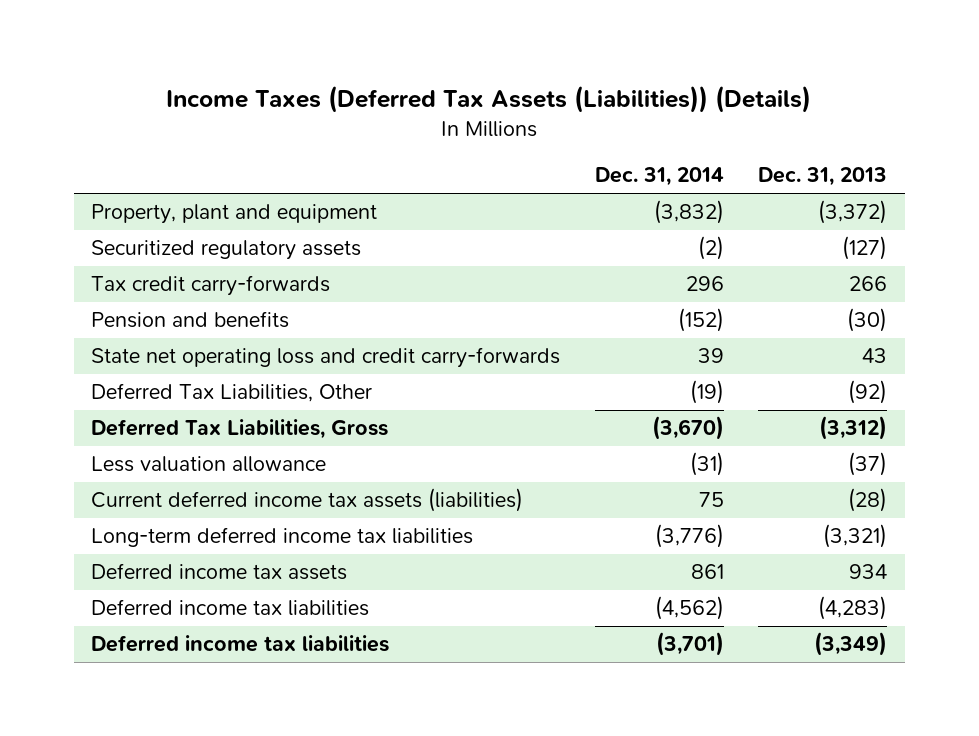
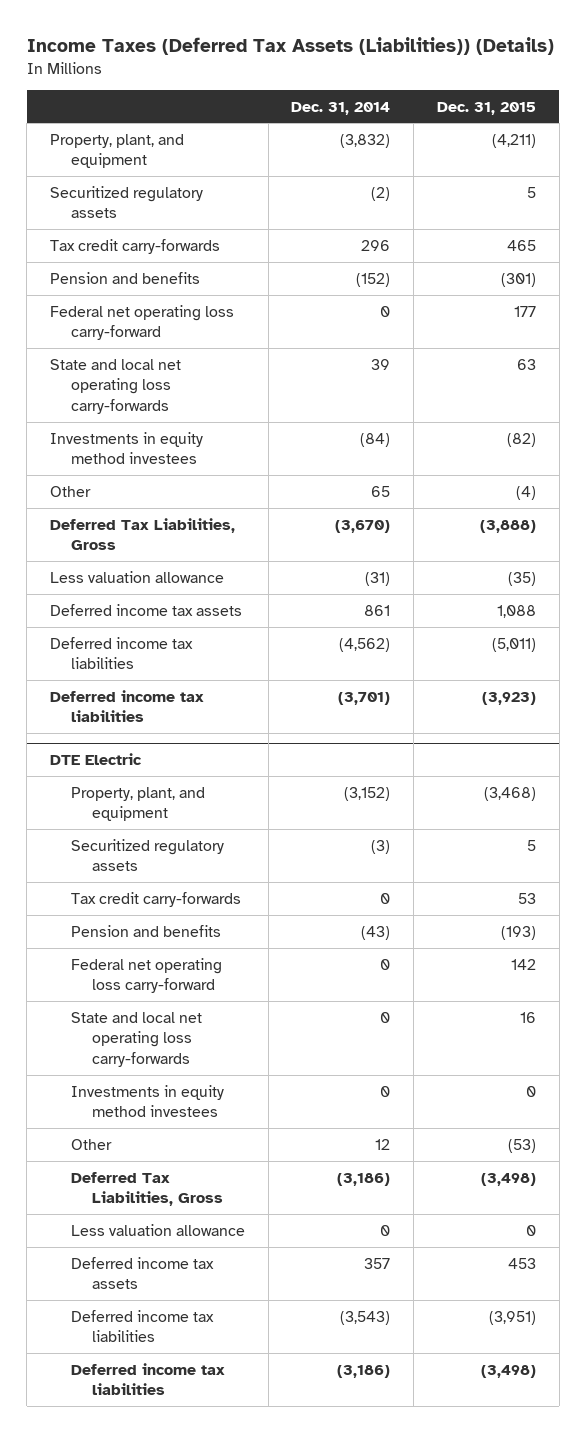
[758,167,888,187] Dec. 31, 2013 -> none
none -> [436,101,536,115] Dec. 31, 2015
[91,204,378,225] Property, plant and equipment -> [50,133,185,169] Property, plant, and equipment
none -> [50,304,235,341] Federal net operating loss carry-forward
[91,347,561,369] State net operating loss and credit carry-forwards -> [50,358,182,414] State and local net operating loss carry-forwards
none -> [50,431,204,465] Investments in equity method investees
[91,383,373,403] Deferred Tax Liabilities, Other -> [50,485,92,497] Other
[689,380,724,405] (19) -> [371,485,391,497] 65
[91,488,524,513] Current deferred income tax assets (liabilities) -> none
[91,527,474,548] Long-term deferred income tax liabilities -> none
none -> [50,753,143,766] DTE Electric
none -> [70,786,205,822] Property, plant, and equipment
none -> [70,838,224,872] Securitized regulatory assets
none -> [70,891,241,907] Tax credit carry-forwards
none -> [70,924,221,937] Pension and benefits
none -> [70,957,222,994] Federal net operating loss carry-forward
none -> [70,1011,202,1067] State and local net operating loss carry-forwards
none -> [70,1084,224,1118] Investments in equity method investees
none -> [70,1138,112,1150] Other
none -> [70,1171,223,1207] Deferred Tax Liabilities, Gross
none -> [70,1223,245,1236] Less valuation allowance
none -> [70,1256,214,1290] Deferred income tax assets
none -> [70,1309,214,1343] Deferred income tax liabilities
none -> [70,1362,225,1396] Deferred income tax liabilities

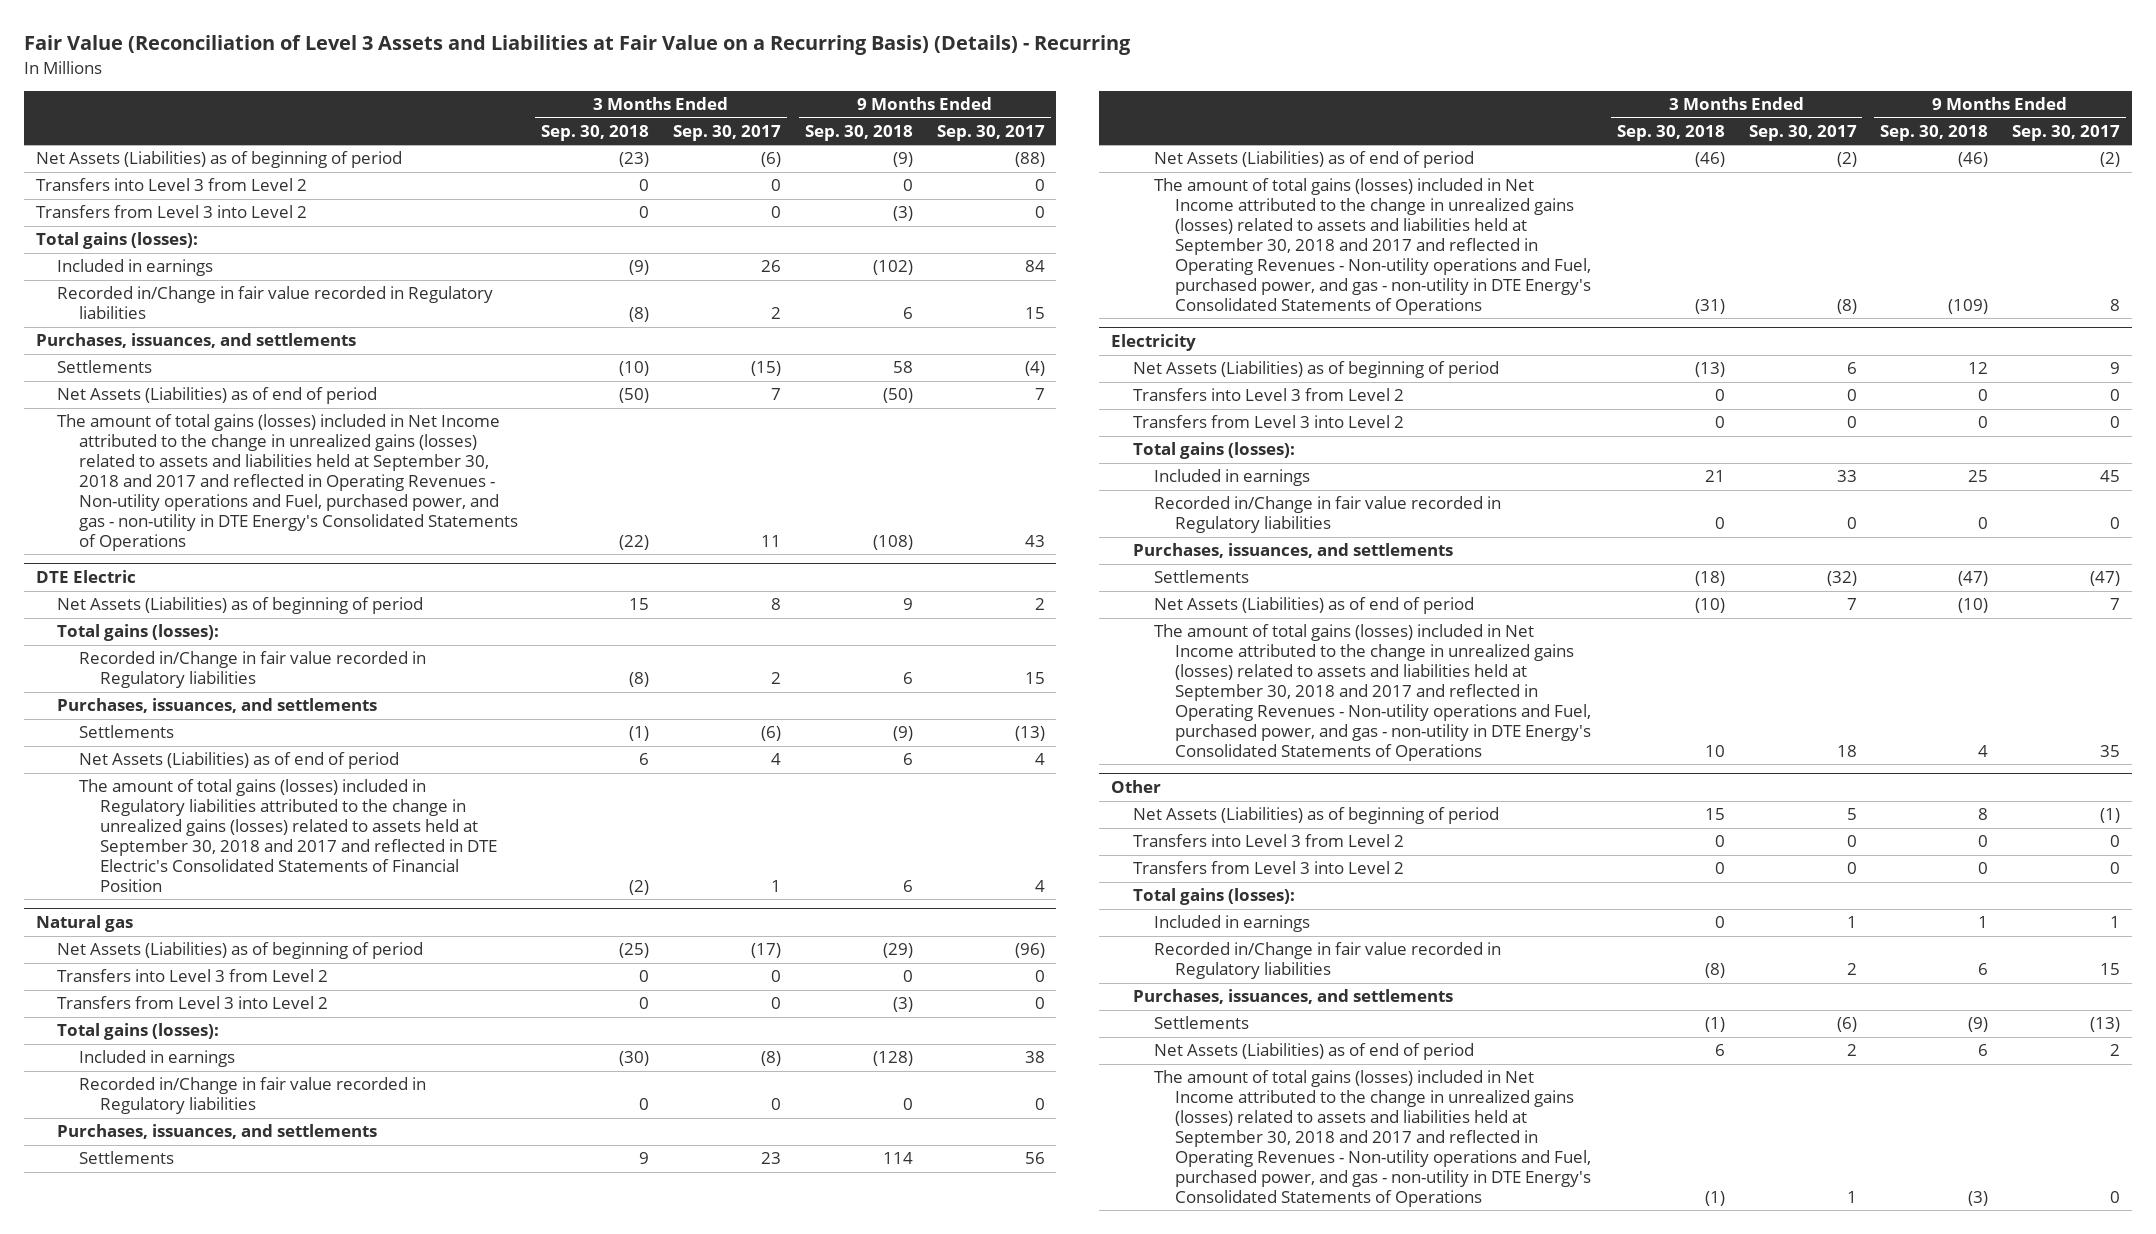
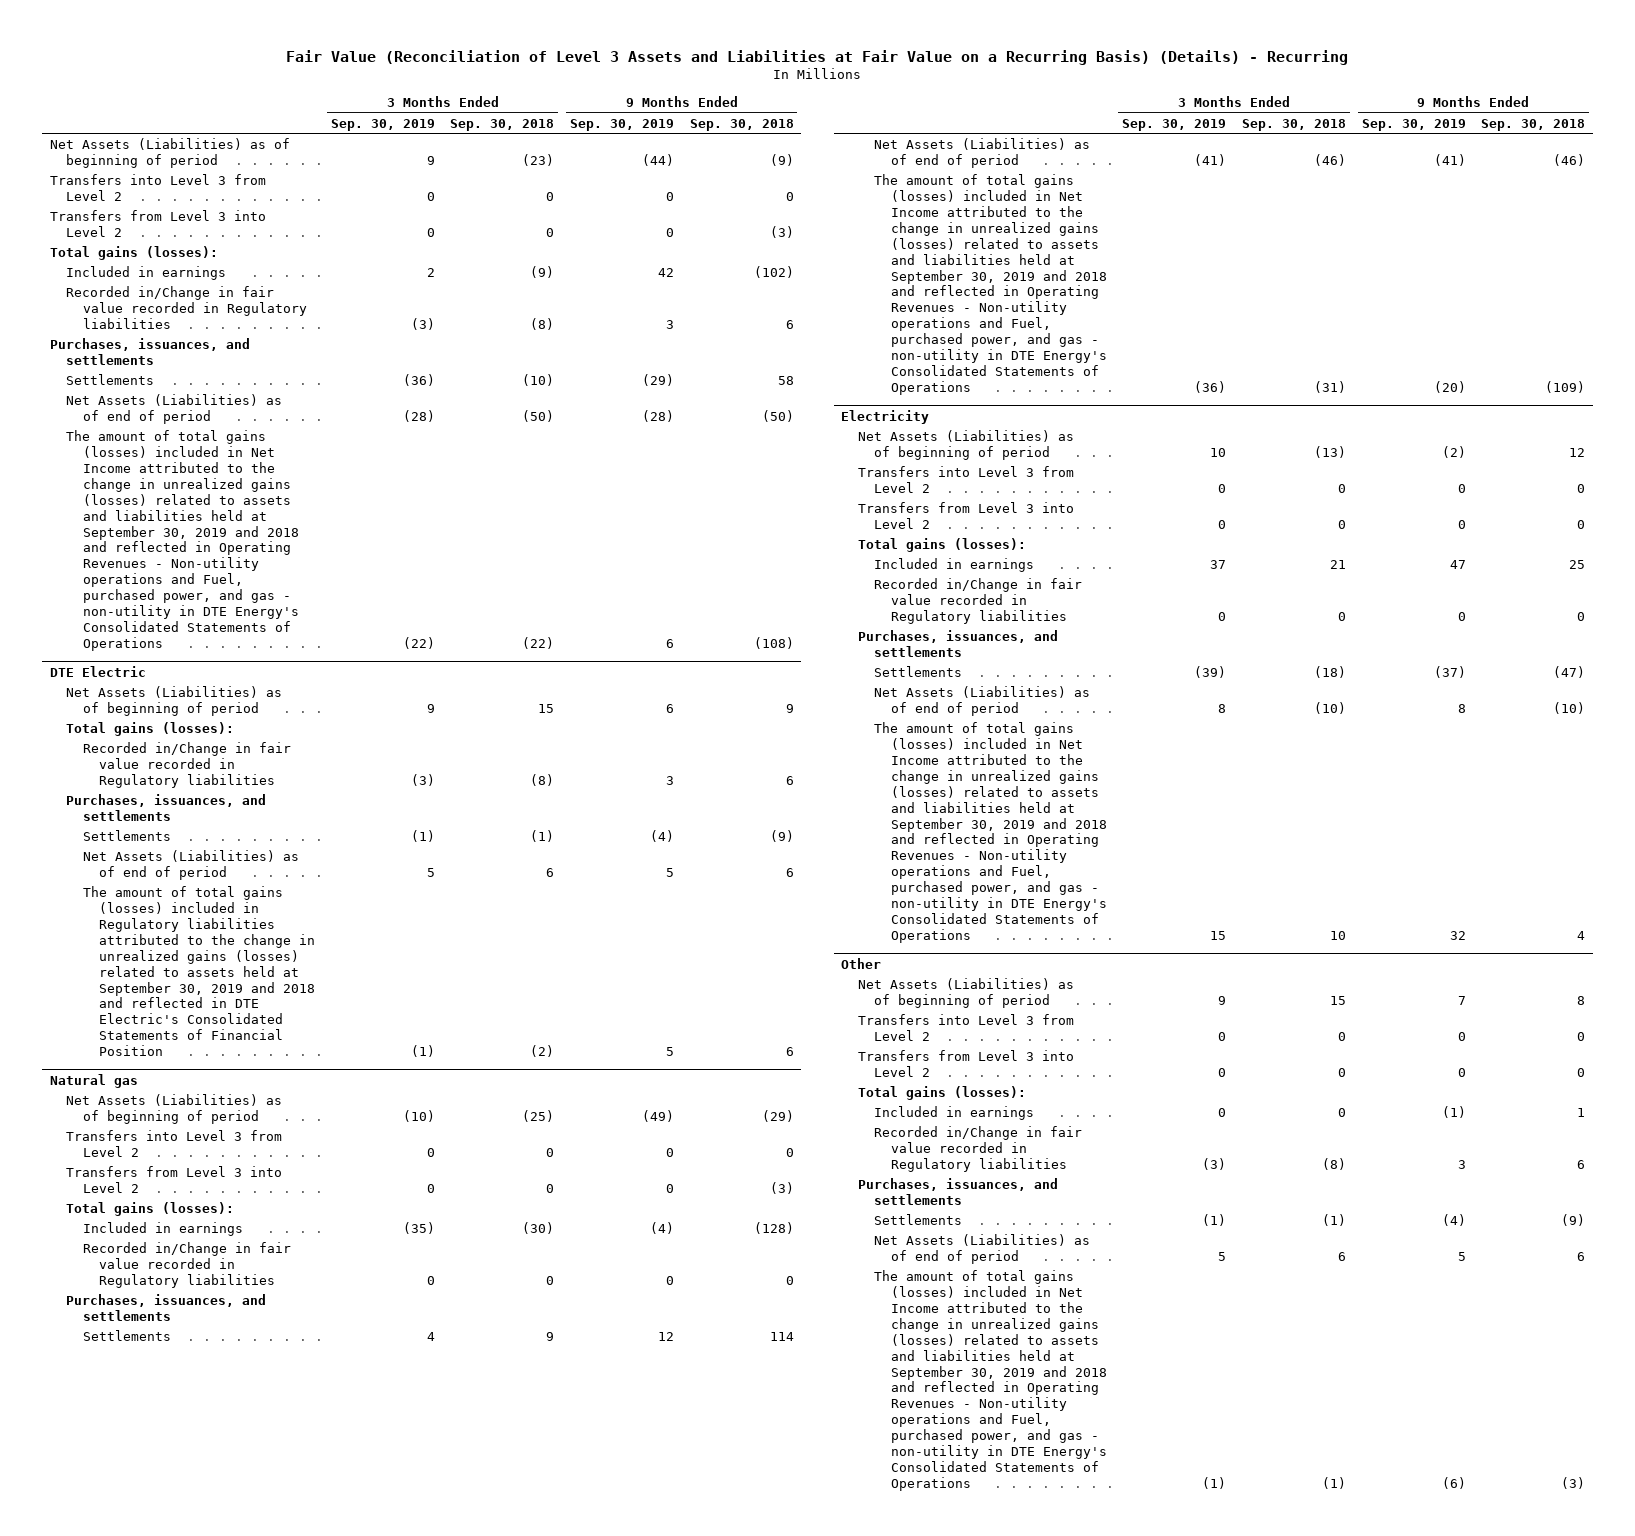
[673,124,782,141] Sep. 30, 2017 -> none
[936,124,1045,141] Sep. 30, 2017 -> none
none -> [330,118,435,131] Sep. 30, 2019
none -> [569,118,674,131] Sep. 30, 2019
[57,414,518,551] The amount of total gains (losses) included in Net Income attributed to the change in unrealized gains (losses) related to assets and liabilities held at September 30, 2018 and 2017 and reflected in Operating Revenues - Non-utility operations and Fuel, purchased power, and gas - non-utility in DTE Energy's Consolidated Statements of Operations -> [66,429,299,652] The amount of total gains (losses) included in Net Income attributed to the change in unrealized gains (losses) related to assets and liabilities held at September 30, 2019 and 2018 and reflected in Operating Revenues - Non-utility operations and Fuel, purchased power, and gas - non-utility in DTE Energy's Consolidated Statements of Operations
[78,779,497,892] The amount of total gains (losses) included in Regulatory liabilities attributed to the change in unrealized gains (losses) related to assets held at September 30, 2018 and 2017 and reflected in DTE Electric's Consolidated Statements of Financial Position -> [82,885,316,1057] The amount of total gains (losses) included in Regulatory liabilities attributed to the change in unrealized gains (losses) related to assets held at September 30, 2019 and 2018 and reflected in DTE Electric's Consolidated Statements of Financial Position
[1154,178,1592,315] The amount of total gains (losses) included in Net Income attributed to the change in unrealized gains (losses) related to assets and liabilities held at September 30, 2018 and 2017 and reflected in Operating Revenues - Non-utility operations and Fuel, purchased power, and gas - non-utility in DTE Energy's Consolidated Statements of Operations -> [874,173,1107,396] The amount of total gains (losses) included in Net Income attributed to the change in unrealized gains (losses) related to assets and liabilities held at September 30, 2019 and 2018 and reflected in Operating Revenues - Non-utility operations and Fuel, purchased power, and gas - non-utility in DTE Energy's Consolidated Statements of Operations
[1154,624,1592,761] The amount of total gains (losses) included in Net Income attributed to the change in unrealized gains (losses) related to assets and liabilities held at September 30, 2018 and 2017 and reflected in Operating Revenues - Non-utility operations and Fuel, purchased power, and gas - non-utility in DTE Energy's Consolidated Statements of Operations -> [874,721,1107,944] The amount of total gains (losses) included in Net Income attributed to the change in unrealized gains (losses) related to assets and liabilities held at September 30, 2019 and 2018 and reflected in Operating Revenues - Non-utility operations and Fuel, purchased power, and gas - non-utility in DTE Energy's Consolidated Statements of Operations
[1154,1070,1592,1207] The amount of total gains (losses) included in Net Income attributed to the change in unrealized gains (losses) related to assets and liabilities held at September 30, 2018 and 2017 and reflected in Operating Revenues - Non-utility operations and Fuel, purchased power, and gas - non-utility in DTE Energy's Consolidated Statements of Operations -> [874,1269,1107,1492] The amount of total gains (losses) included in Net Income attributed to the change in unrealized gains (losses) related to assets and liabilities held at September 30, 2019 and 2018 and reflected in Operating Revenues - Non-utility operations and Fuel, purchased power, and gas - non-utility in DTE Energy's Consolidated Statements of Operations

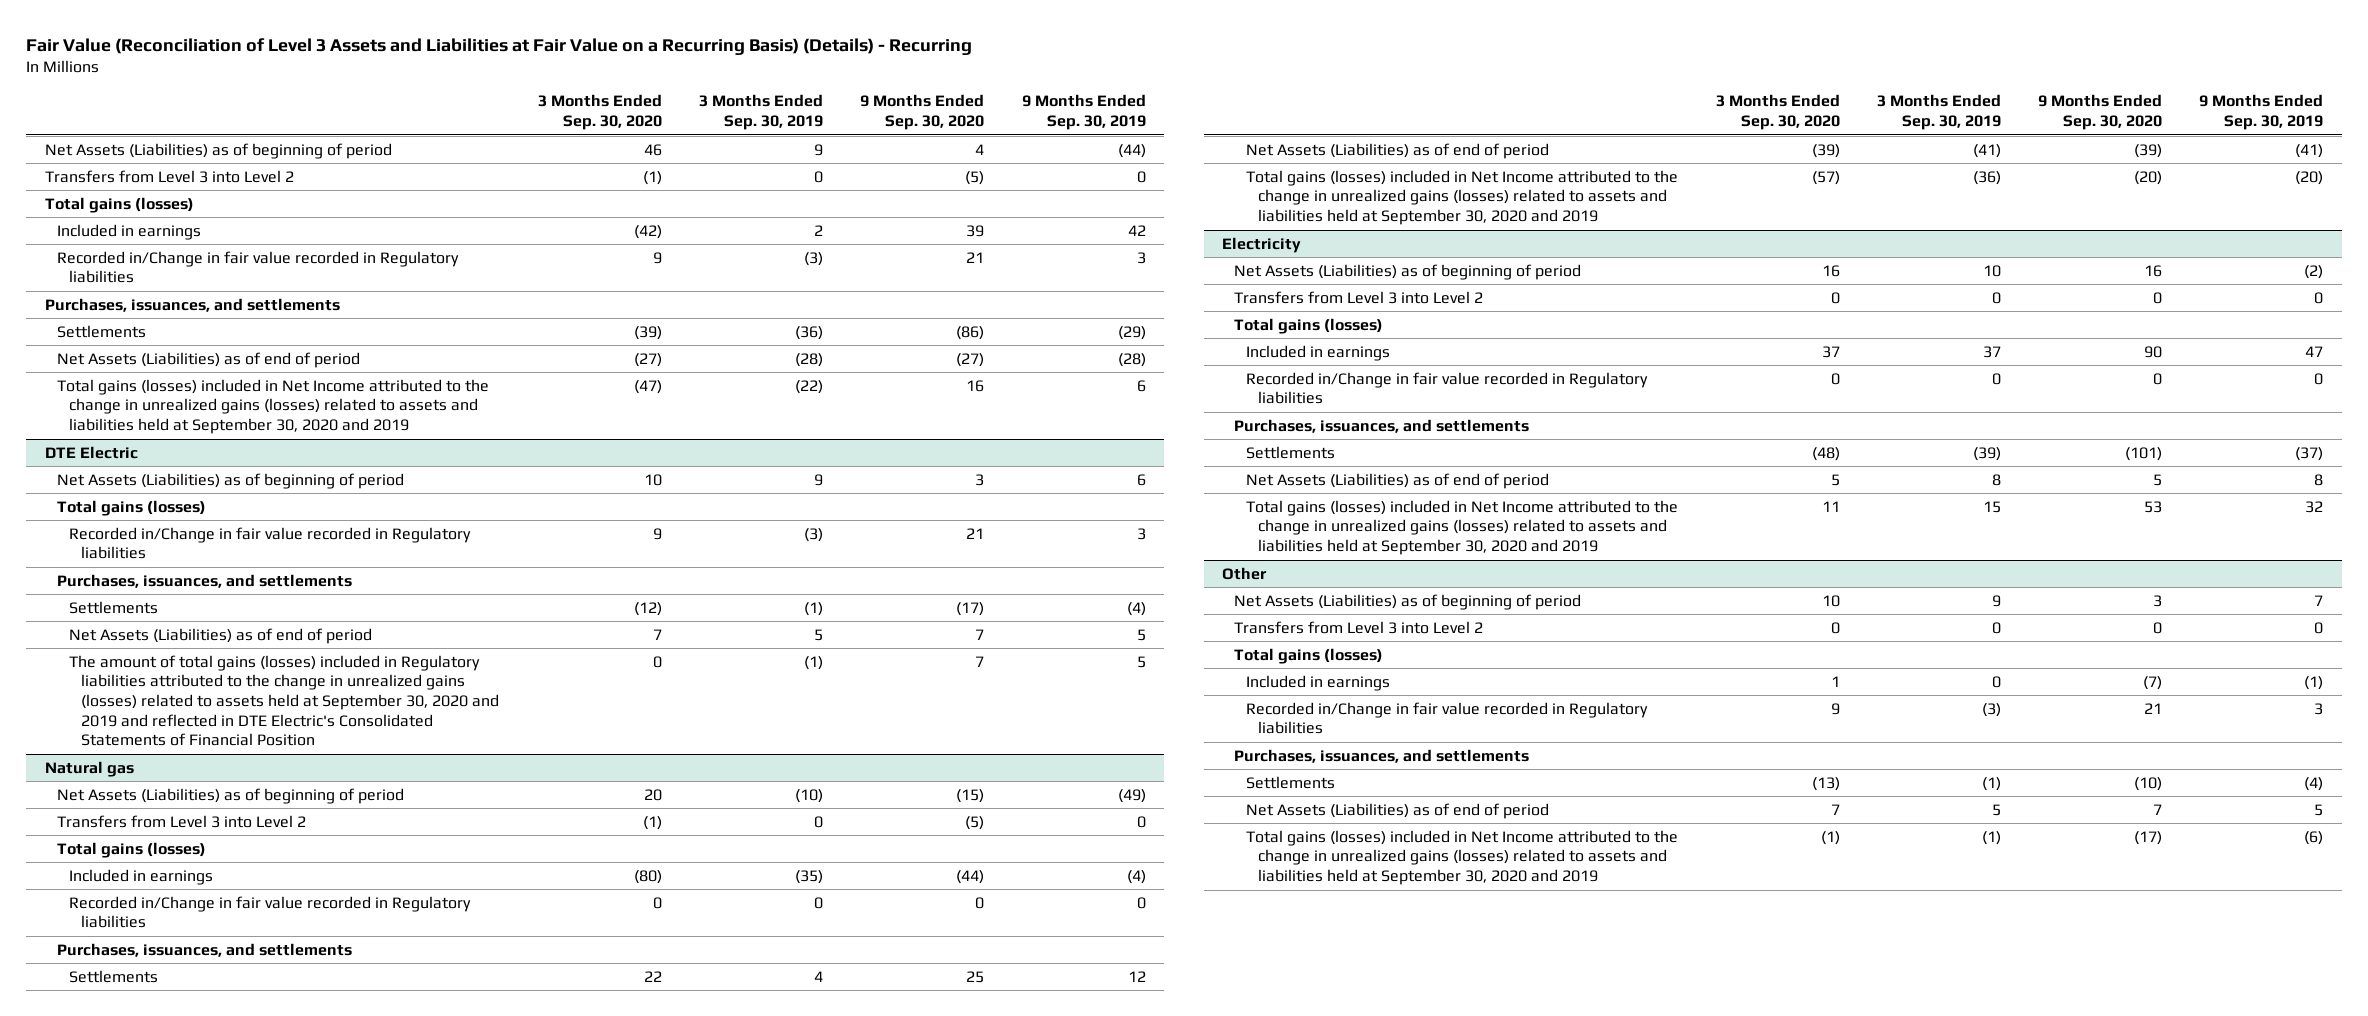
[450,118,555,131] Sep. 30, 2018 -> none
[689,118,794,131] Sep. 30, 2018 -> none
none -> [537,94,662,131] 3 Months Ended Sep. 30, 2020
none -> [860,94,985,131] 9 Months Ended Sep. 30, 2020
[49,173,266,201] Transfers into Level 3 from Level 2 -> none
[49,245,218,260] Total gains (losses): -> [44,196,194,213] Total gains (losses)
[66,429,299,652] The amount of total gains (losses) included in Net Income attributed to the change in unrealized gains (losses) related to assets and liabilities held at September 30, 2019 and 2018 and reflected in Operating Revenues - Non-utility operations and Fuel, purchased power, and gas - non-utility in DTE Energy's Consolidated Statements of Operations -> [56,378,489,434] Total gains (losses) included in Net Income attributed to the change in unrealized gains (losses) related to assets and liabilities held at September 30, 2020 and 2019
[66,721,235,736] Total gains (losses): -> [56,499,206,516] Total gains (losses)
[82,885,316,1057] The amount of total gains (losses) included in Regulatory liabilities attributed to the change in unrealized gains (losses) related to assets held at September 30, 2019 and 2018 and reflected in DTE Electric's Consolidated Statements of Financial Position -> [68,654,499,747] The amount of total gains (losses) included in Regulatory liabilities attributed to the change in unrealized gains (losses) related to assets held at September 30, 2020 and 2019 and reflected in DTE Electric's Consolidated Statements of Financial Position
[66,1129,283,1157] Transfers into Level 3 from Level 2 -> none
[66,1201,235,1216] Total gains (losses): -> [56,841,206,858] Total gains (losses)
[874,173,1107,396] The amount of total gains (losses) included in Net Income attributed to the change in unrealized gains (losses) related to assets and liabilities held at September 30, 2019 and 2018 and reflected in Operating Revenues - Non-utility operations and Fuel, purchased power, and gas - non-utility in DTE Energy's Consolidated Statements of Operations -> [1246,169,1679,225] Total gains (losses) included in Net Income attributed to the change in unrealized gains (losses) related to assets and liabilities held at September 30, 2020 and 2019
[857,465,1074,493] Transfers into Level 3 from Level 2 -> none
[857,537,1026,552] Total gains (losses): -> [1234,317,1384,334] Total gains (losses)
[874,721,1107,944] The amount of total gains (losses) included in Net Income attributed to the change in unrealized gains (losses) related to assets and liabilities held at September 30, 2019 and 2018 and reflected in Operating Revenues - Non-utility operations and Fuel, purchased power, and gas - non-utility in DTE Energy's Consolidated Statements of Operations -> [1246,499,1679,555] Total gains (losses) included in Net Income attributed to the change in unrealized gains (losses) related to assets and liabilities held at September 30, 2020 and 2019
[857,1013,1074,1041] Transfers into Level 3 from Level 2 -> none
[857,1085,1026,1100] Total gains (losses): -> [1234,647,1384,664] Total gains (losses)
[874,1269,1107,1492] The amount of total gains (losses) included in Net Income attributed to the change in unrealized gains (losses) related to assets and liabilities held at September 30, 2019 and 2018 and reflected in Operating Revenues - Non-utility operations and Fuel, purchased power, and gas - non-utility in DTE Energy's Consolidated Statements of Operations -> [1246,829,1679,885] Total gains (losses) included in Net Income attributed to the change in unrealized gains (losses) related to assets and liabilities held at September 30, 2020 and 2019

